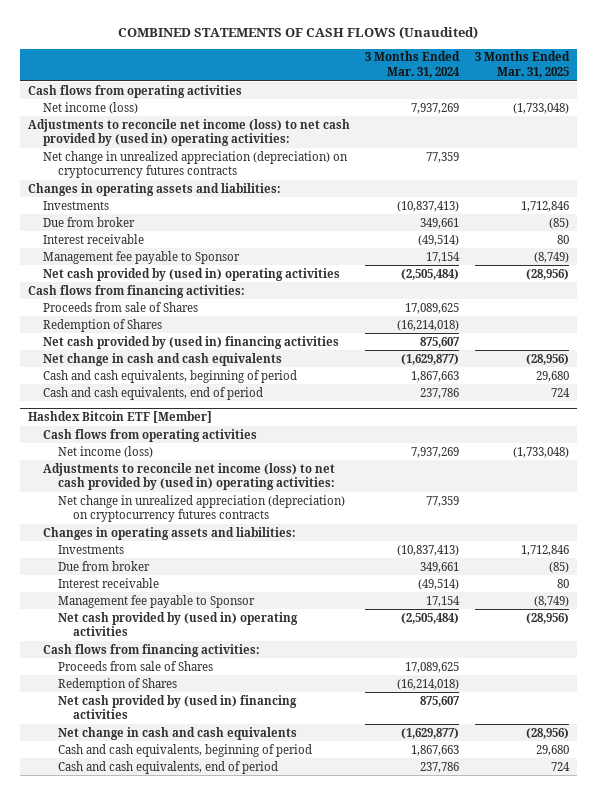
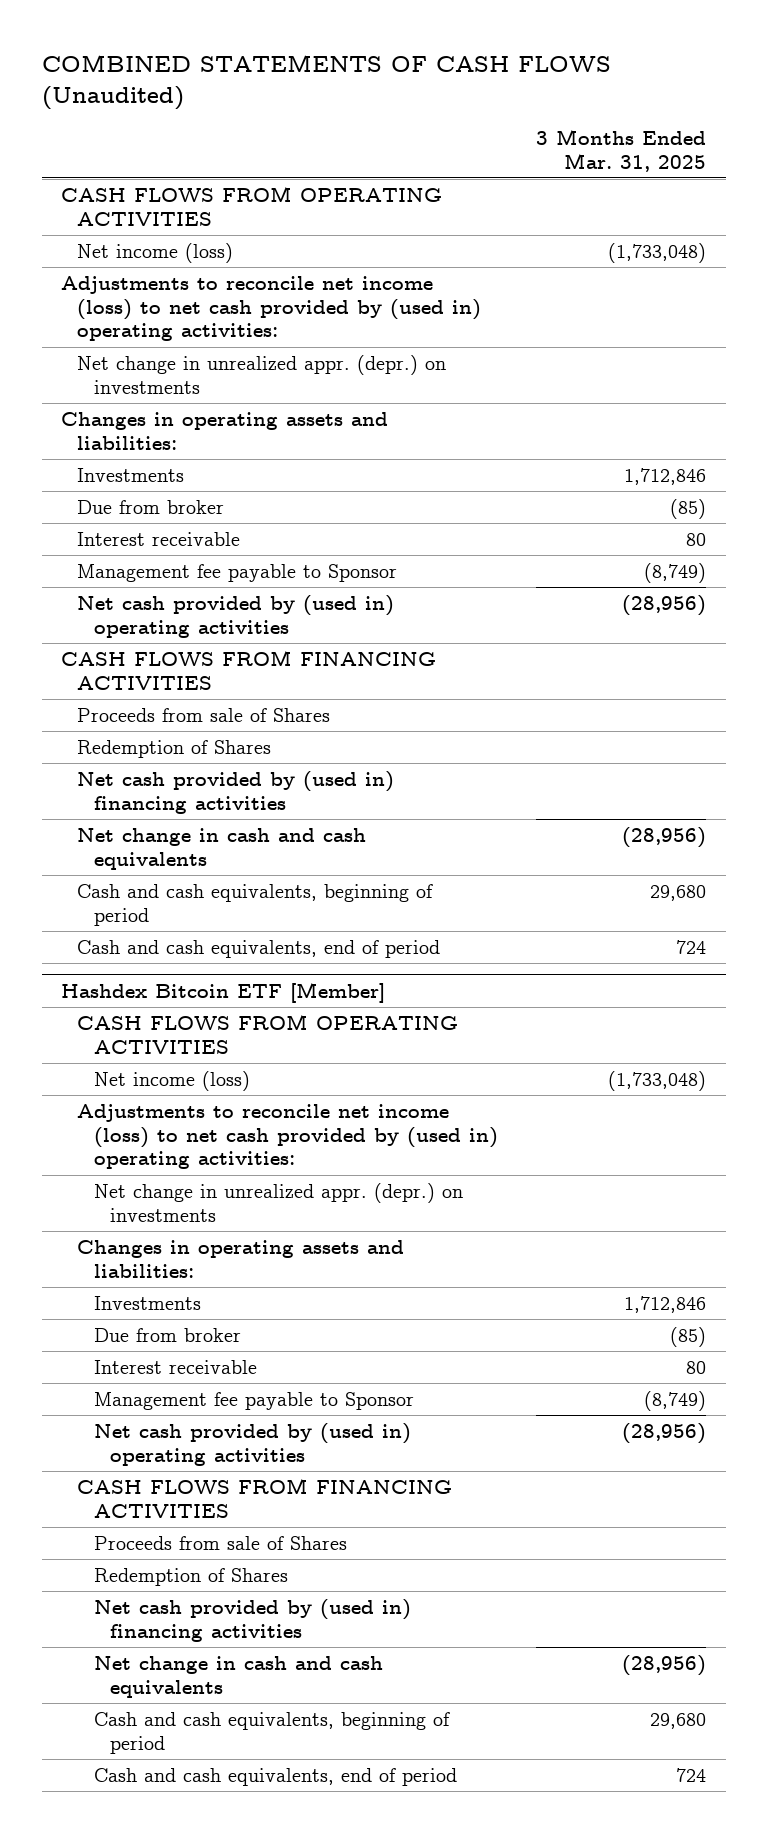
[365,51,461,79] 3 Months Ended Mar. 31, 2024 -> none
[27,84,242,98] Cash flows from operating activities -> [60,185,442,226] CASH FLOWS FROM OPERATING ACTIVITIES
[42,150,348,179] Net change in unrealized appreciation (depreciation) on cryptocurrency futures contracts -> [77,354,447,394] Net change in unrealized appr. (depr.) on investments
[27,284,245,298] Cash flows from financing activities: -> [60,649,436,690] CASH FLOWS FROM FINANCING ACTIVITIES
[42,428,257,442] Cash flows from operating activities -> [77,1013,459,1054] CASH FLOWS FROM OPERATING ACTIVITIES
[57,494,345,523] Net change in unrealized appreciation (depreciation) on cryptocurrency futures contracts -> [93,1182,463,1222] Net change in unrealized appr. (depr.) on investments
[42,643,260,657] Cash flows from financing activities: -> [77,1477,453,1518] CASH FLOWS FROM FINANCING ACTIVITIES

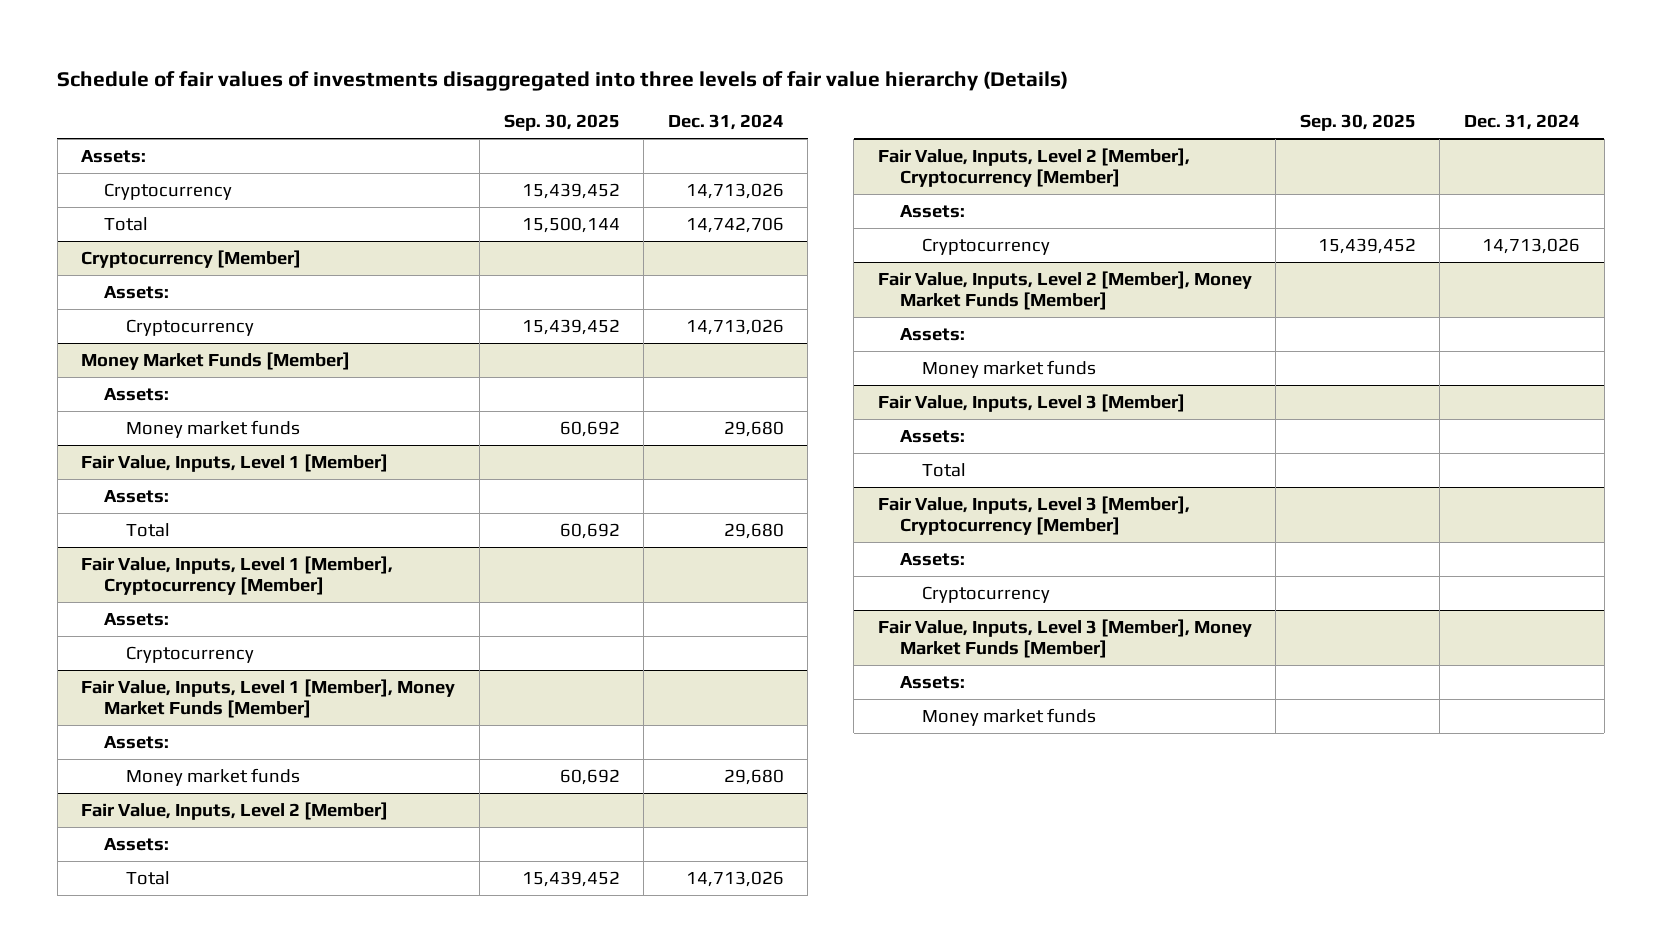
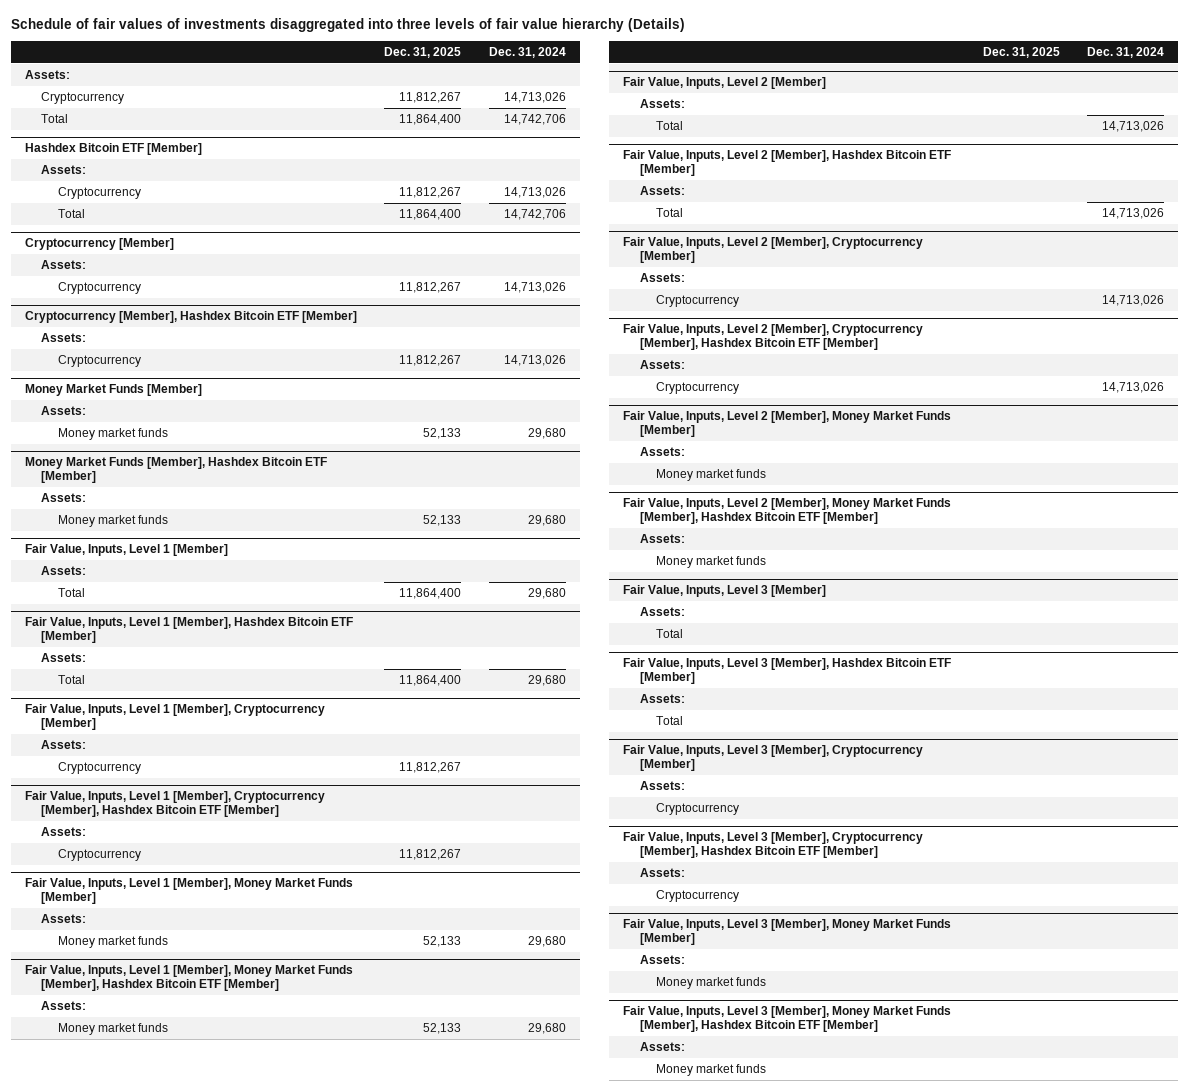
[503,114,620,132] Sep. 30, 2025 -> none
none -> [384,46,462,58] Dec. 31, 2025
none -> [24,142,202,155] Hashdex Bitcoin ETF [Member]
none -> [41,164,87,174] Assets:
none -> [57,186,141,199] Cryptocurrency
none -> [57,208,85,218] Total
none -> [24,310,357,323] Cryptocurrency [Member], Hashdex Bitcoin ETF [Member]
none -> [41,332,87,342] Assets:
none -> [57,354,141,367] Cryptocurrency
none -> [24,456,327,483] Money Market Funds [Member], Hashdex Bitcoin ETF [Member]
none -> [41,492,87,502] Assets:
none -> [57,514,168,527] Money market funds
none -> [24,616,353,643] Fair Value, Inputs, Level 1 [Member], Hashdex Bitcoin ETF [Member]
none -> [41,652,87,662] Assets:
none -> [57,674,85,684] Total
none -> [24,790,325,817] Fair Value, Inputs, Level 1 [Member], Cryptocurrency [Member], Hashdex Bitcoin ETF [Member]
none -> [41,826,87,836] Assets:
none -> [57,848,141,861] Cryptocurrency
none -> [24,964,353,991] Fair Value, Inputs, Level 1 [Member], Money Market Funds [Member], Hashdex Bitcoin ETF [Member]
none -> [41,1000,87,1010] Assets:
none -> [57,1022,168,1035] Money market funds
none -> [622,149,951,176] Fair Value, Inputs, Level 2 [Member], Hashdex Bitcoin ETF [Member]
none -> [639,185,685,195] Assets:
none -> [656,207,684,217] Total
none -> [622,323,923,350] Fair Value, Inputs, Level 2 [Member], Cryptocurrency [Member], Hashdex Bitcoin ETF [Member]
none -> [639,359,685,369] Assets:
none -> [656,381,740,394] Cryptocurrency
none -> [622,497,951,524] Fair Value, Inputs, Level 2 [Member], Money Market Funds [Member], Hashdex Bitcoin ETF [Member]
none -> [639,533,685,543] Assets:
none -> [656,555,767,568] Money market funds
none -> [622,657,951,684] Fair Value, Inputs, Level 3 [Member], Hashdex Bitcoin ETF [Member]
none -> [639,693,685,703] Assets:
none -> [656,715,684,725] Total
none -> [622,831,923,858] Fair Value, Inputs, Level 3 [Member], Cryptocurrency [Member], Hashdex Bitcoin ETF [Member]
none -> [639,867,685,877] Assets:
none -> [656,889,740,902] Cryptocurrency
none -> [622,1005,951,1032] Fair Value, Inputs, Level 3 [Member], Money Market Funds [Member], Hashdex Bitcoin ETF [Member]
none -> [639,1041,685,1051] Assets:
none -> [656,1063,767,1076] Money market funds

